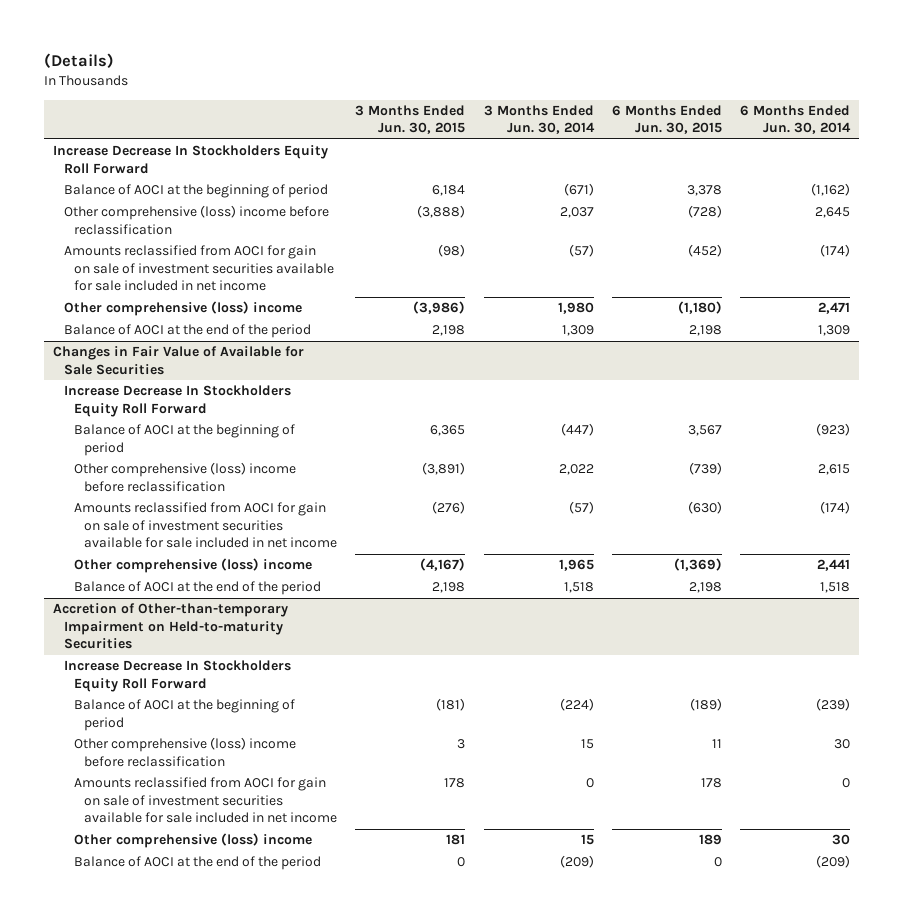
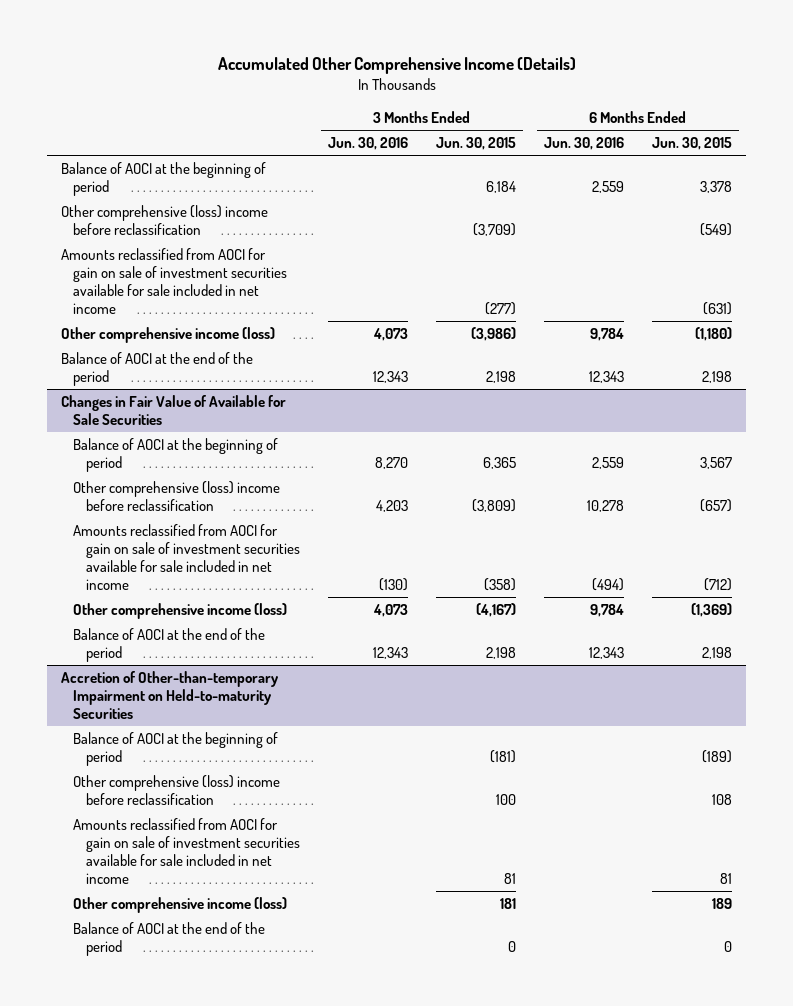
[44,53,115,69] (Details) -> [217,57,576,75] Accumulated Other Comprehensive Income (Details)
[483,104,595,135] 3 Months Ended Jun. 30, 2014 -> none
[740,104,852,135] 6 Months Ended Jun. 30, 2014 -> none
none -> [328,137,409,151] Jun. 30, 2016
none -> [544,137,625,151] Jun. 30, 2016
[53,145,329,174] Increase Decrease In Stockholders Equity Roll Forward -> none
[417,205,466,219] (3,888) -> [473,223,517,237] (3,709)
[687,205,722,219] (728) -> [700,223,733,237] (549)
[438,244,466,258] (98) -> [485,302,517,316] (277)
[687,244,722,258] (452) -> [703,302,733,316] (631)
[63,301,302,317] Other comprehensive (loss) income -> [60,326,275,343] Other comprehensive income (loss)
[63,385,291,417] Increase Decrease In Stockholders Equity Roll Forward -> none
[422,462,466,476] (3,891) -> [472,499,517,513] (3,809)
[688,462,722,476] (739) -> [700,499,733,513] (657)
[432,501,466,515] (276) -> [484,578,517,592] (358)
[687,501,722,515] (630) -> [704,578,733,592] (712)
[73,558,312,574] Other comprehensive (loss) income -> [73,602,288,619] Other comprehensive income (loss)
[63,660,291,692] Increase Decrease In Stockholders Equity Roll Forward -> none
[457,739,466,750] 3 -> [496,794,517,806] 100
[711,739,722,749] 11 -> [712,794,733,806] 108
[444,778,466,789] 178 -> [504,873,517,885] 81
[700,778,722,789] 178 -> [720,873,733,885] 81
[73,833,312,849] Other comprehensive (loss) income -> [73,896,288,913] Other comprehensive income (loss)

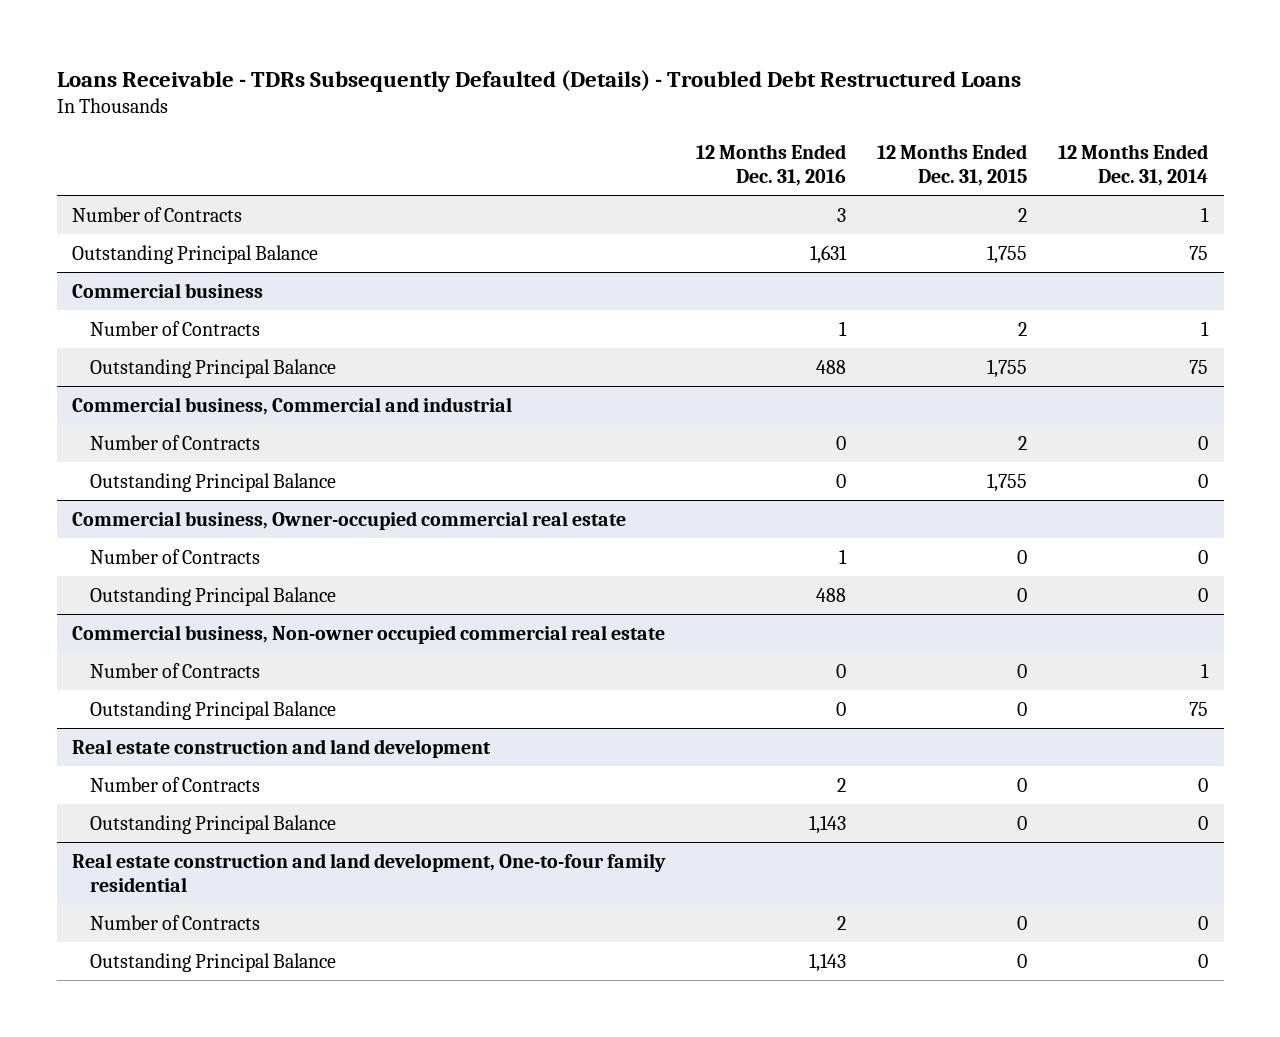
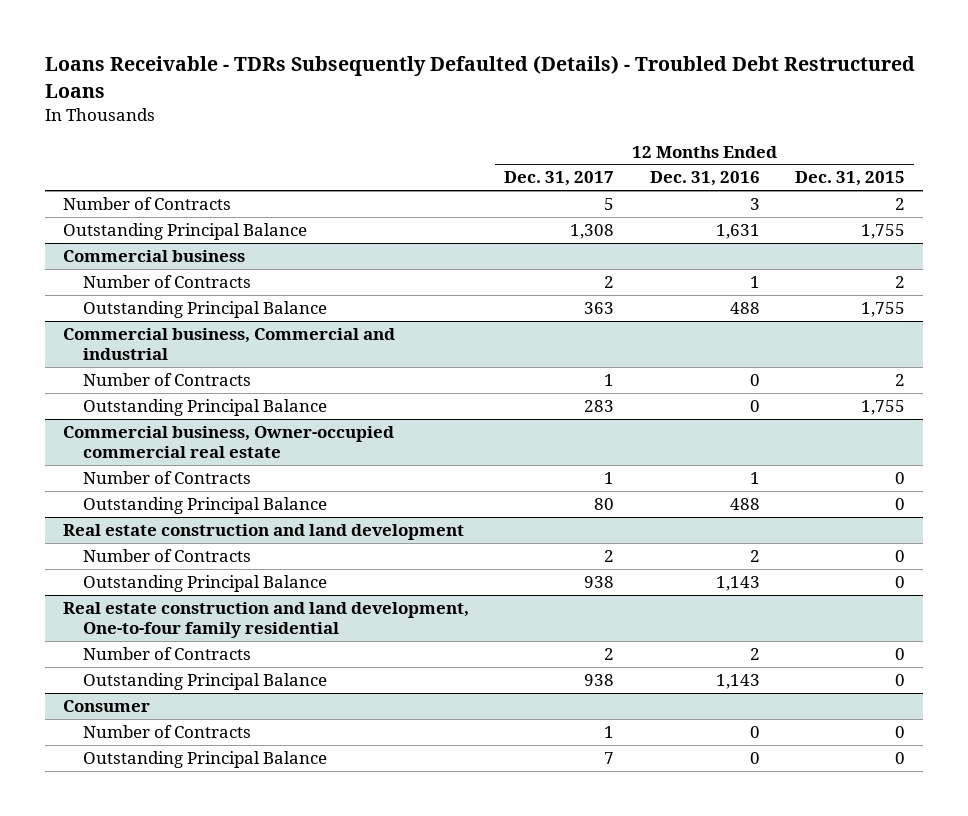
[1058,143,1209,187] 12 Months Ended Dec. 31, 2014 -> none
none -> [504,171,615,187] Dec. 31, 2017
[72,624,666,644] Commercial business, Non-owner occupied commercial real estate -> none
[90,662,261,678] Number of Contracts -> none
[90,700,337,720] Outstanding Principal Balance -> none
none -> [62,700,150,713] Consumer
none -> [82,725,251,739] Number of Contracts
none -> [82,751,327,769] Outstanding Principal Balance

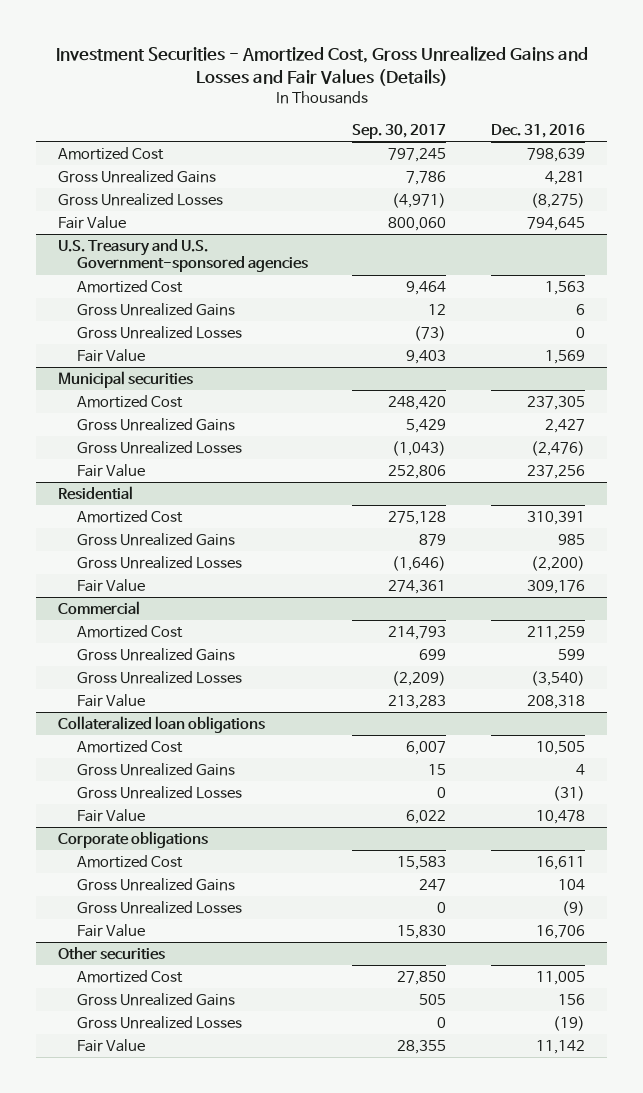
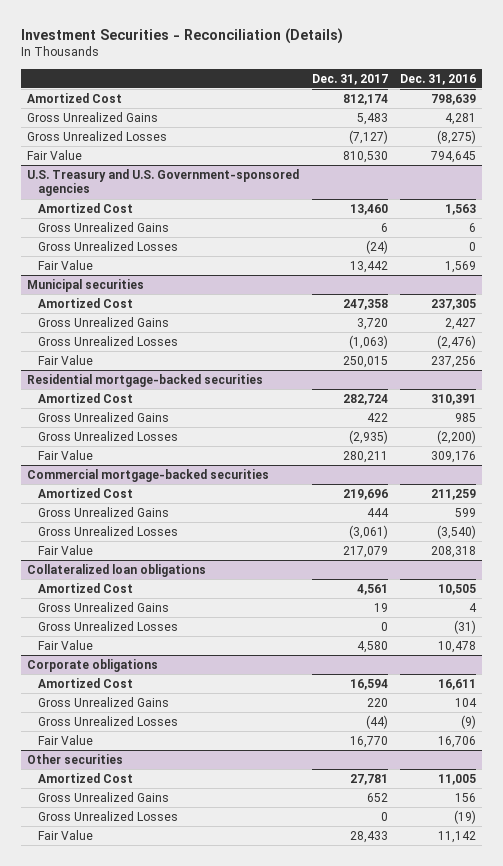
[55,45,588,86] Investment Securities - Amortized Cost, Gross Unrealized Gains and Losses and Fair Values (Details) -> [21,27,344,44] Investment Securities - Reconciliation (Details)
[352,123,447,139] Sep. 30, 2017 -> none
none -> [311,73,388,85] Dec. 31, 2017
[58,486,134,501] Residential -> [27,373,264,387] Residential mortgage-backed securities
[58,601,141,616] Commercial -> [27,468,270,482] Commercial mortgage-backed securities

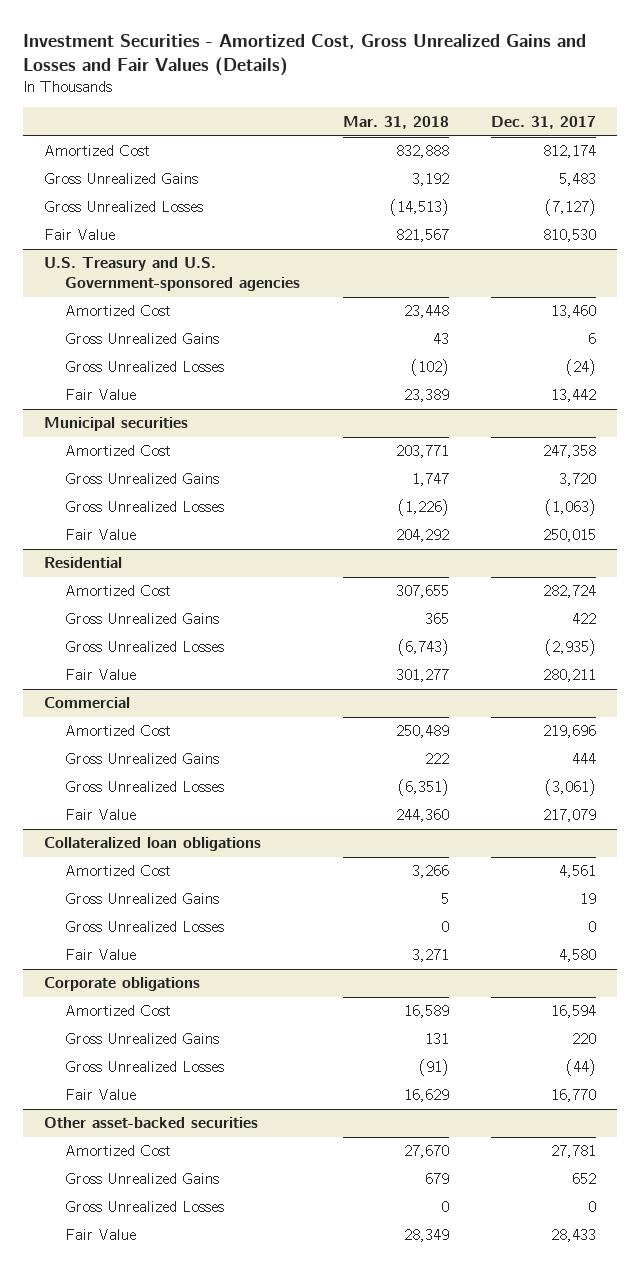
[21,27,344,44] Investment Securities - Reconciliation (Details) -> [22,33,586,76] Investment Securities - Amortized Cost, Gross Unrealized Gains and Losses and Fair Values (Details)
[399,73,476,85] Dec. 31, 2016 -> none
none -> [342,115,449,129] Mar. 31, 2018
[27,373,264,387] Residential mortgage-backed securities -> [44,557,123,569] Residential
[27,468,270,482] Commercial mortgage-backed securities -> [44,697,131,709] Commercial
[27,753,124,764] Other securities -> [44,1117,259,1129] Other asset-backed securities

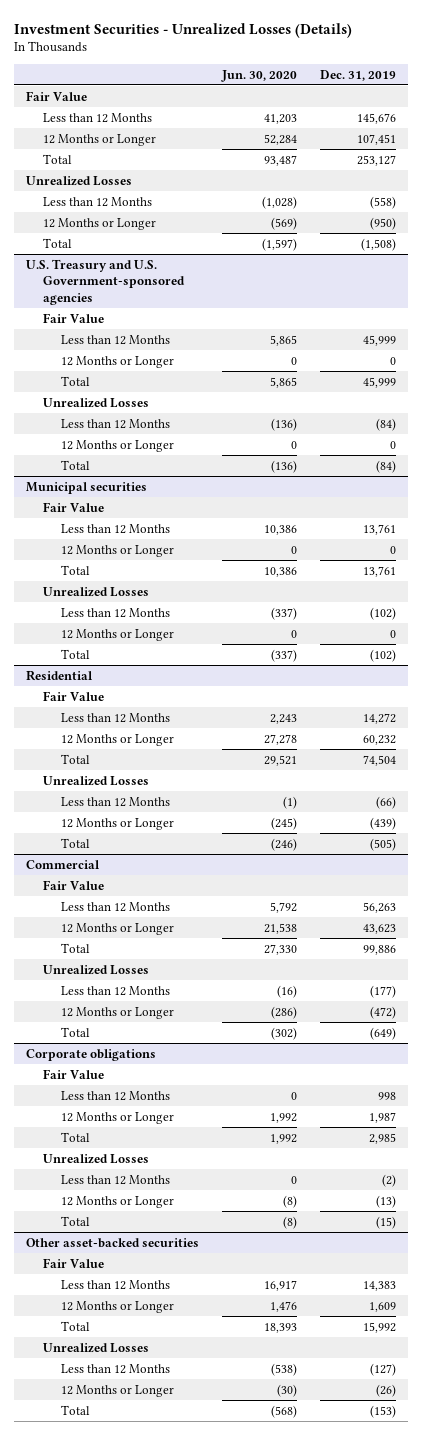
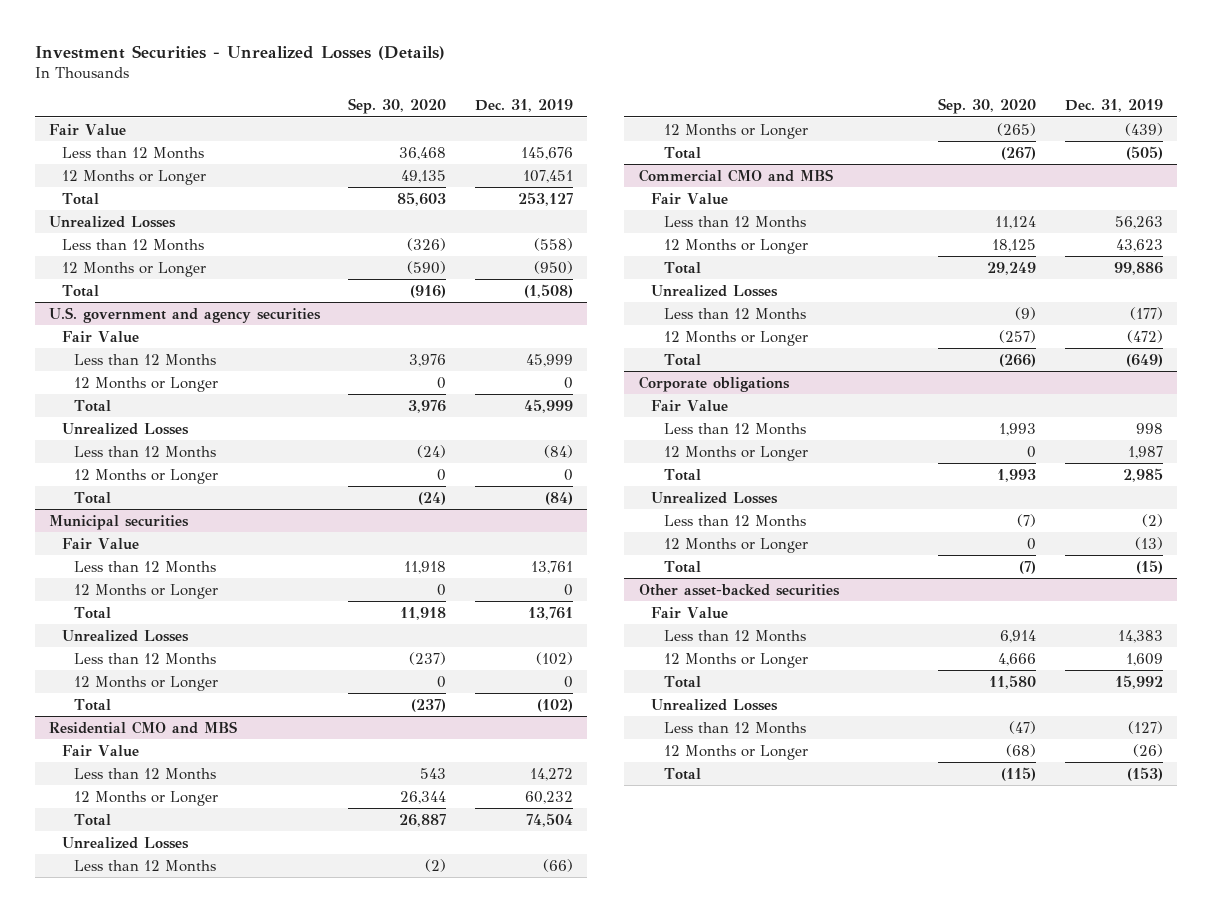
[220,69,297,82] Jun. 30, 2020 -> none
none -> [348,97,447,114] Sep. 30, 2020
[25,258,186,305] U.S. Treasury and U.S. Government-sponsored agencies -> [48,306,321,323] U.S. government and agency securities
[25,669,93,681] Residential -> [48,720,237,734] Residential CMO and MBS
[25,859,100,869] Commercial -> [638,168,833,182] Commercial CMO and MBS

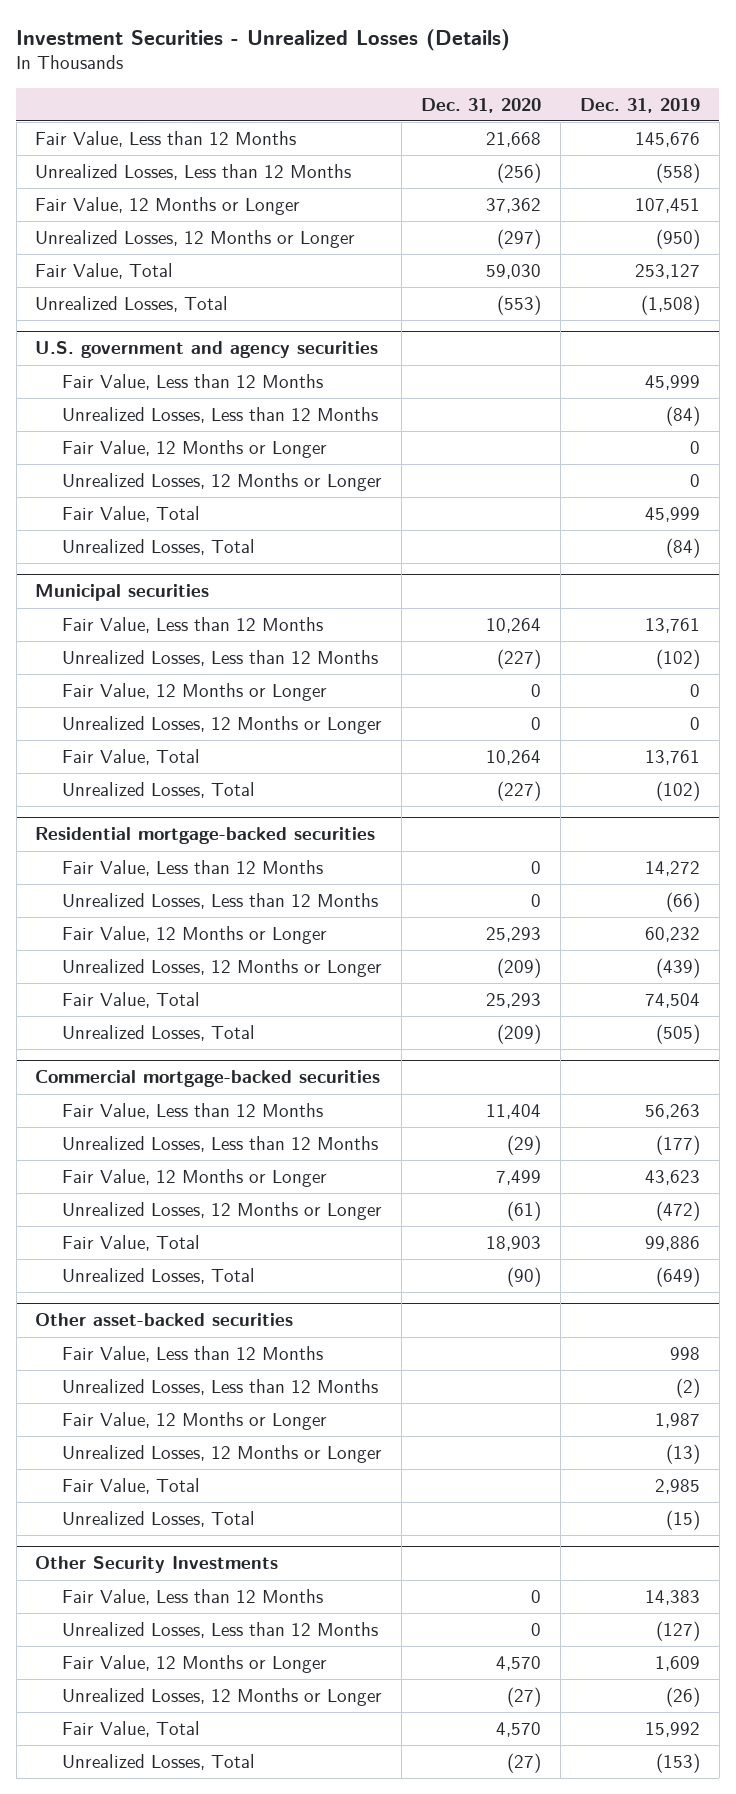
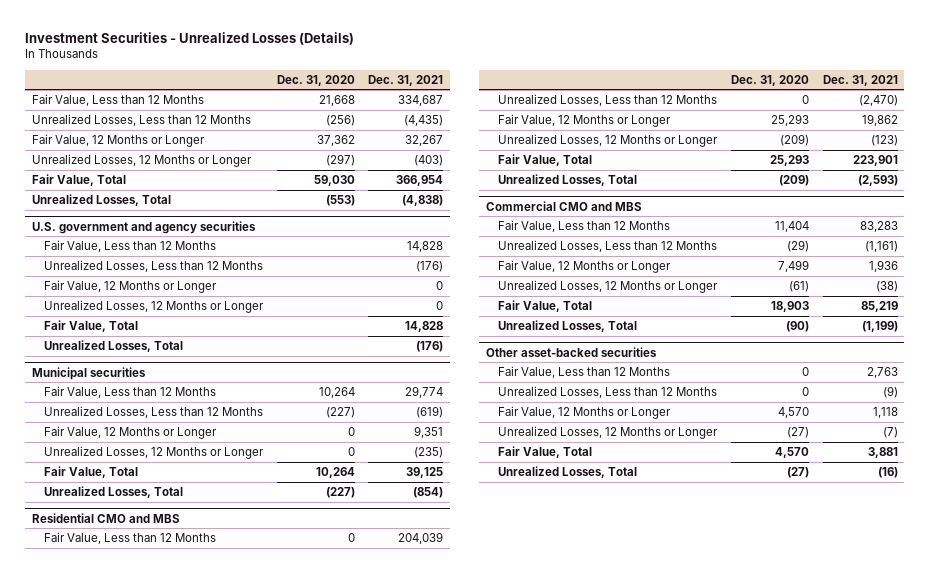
[580,97,701,113] Dec. 31, 2019 -> none
none -> [368,74,444,86] Dec. 31, 2021
[35,827,376,845] Residential mortgage-backed securities -> [31,512,180,523] Residential CMO and MBS
[35,1070,381,1088] Commercial mortgage-backed securities -> [485,200,642,211] Commercial CMO and MBS
[62,1346,324,1363] Fair Value, Less than 12 Months -> none
[62,1379,379,1396] Unrealized Losses, Less than 12 Months -> none
[62,1412,328,1431] Fair Value, 12 Months or Longer -> none
[62,1445,383,1464] Unrealized Losses, 12 Months or Longer -> none
[62,1478,201,1495] Fair Value, Total -> none
[62,1511,256,1528] Unrealized Losses, Total -> none
[35,1556,279,1574] Other Security Investments -> none

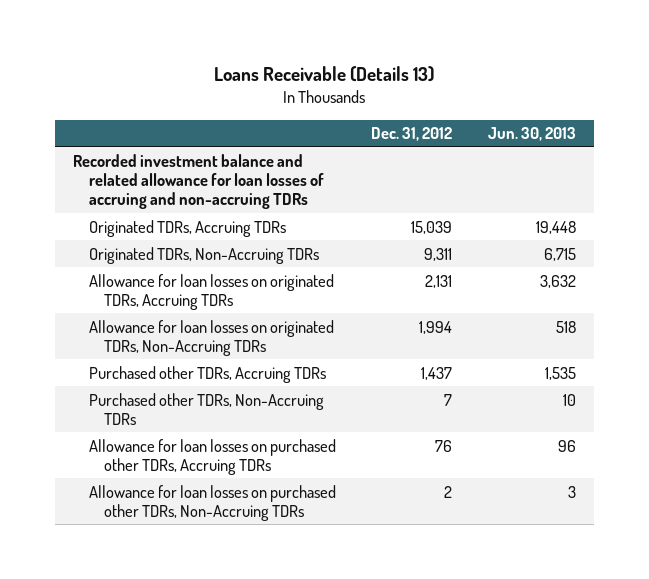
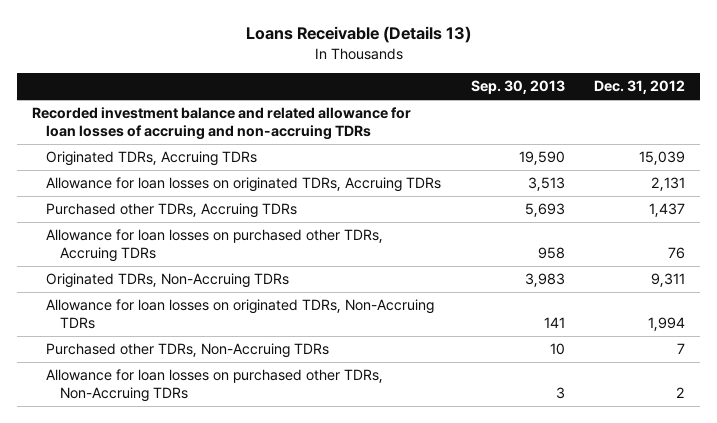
[487,127,576,142] Jun. 30, 2013 -> none
none -> [470,80,565,95] Sep. 30, 2013
[88,246,319,264] Originated TDRs, Non-Accruing TDRs -> [45,273,289,289] Originated TDRs, Non-Accruing TDRs
[88,319,334,356] Allowance for loan losses on originated TDRs, Non-Accruing TDRs -> [45,299,434,330] Allowance for loan losses on originated TDRs, Non-Accruing TDRs
[88,392,324,425] Purchased other TDRs, Non-Accruing TDRs -> [45,343,329,359] Purchased other TDRs, Non-Accruing TDRs

